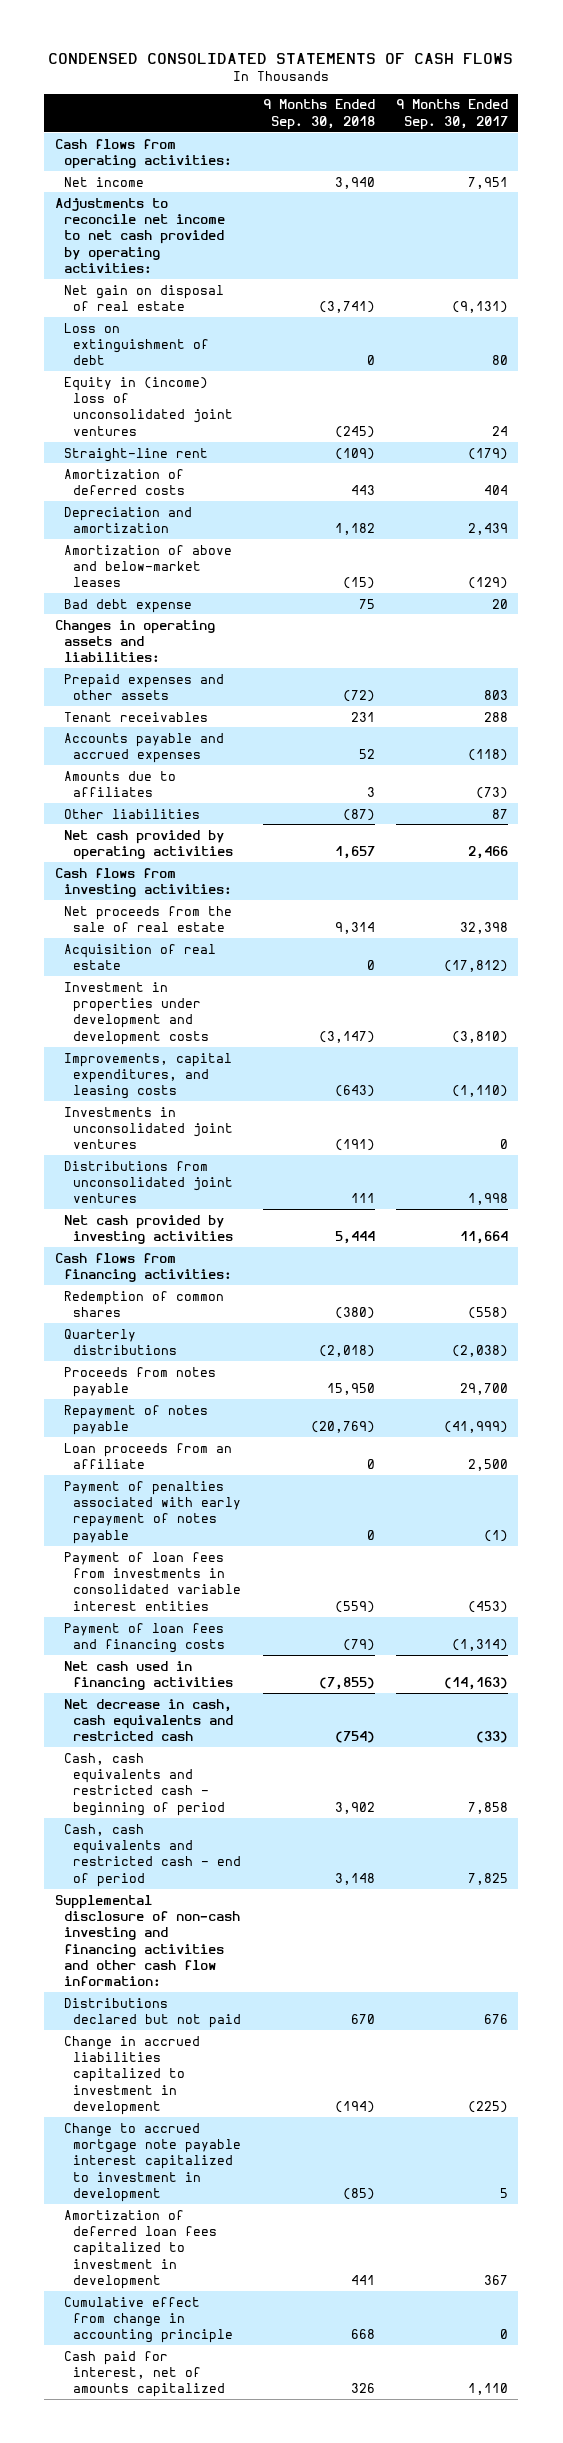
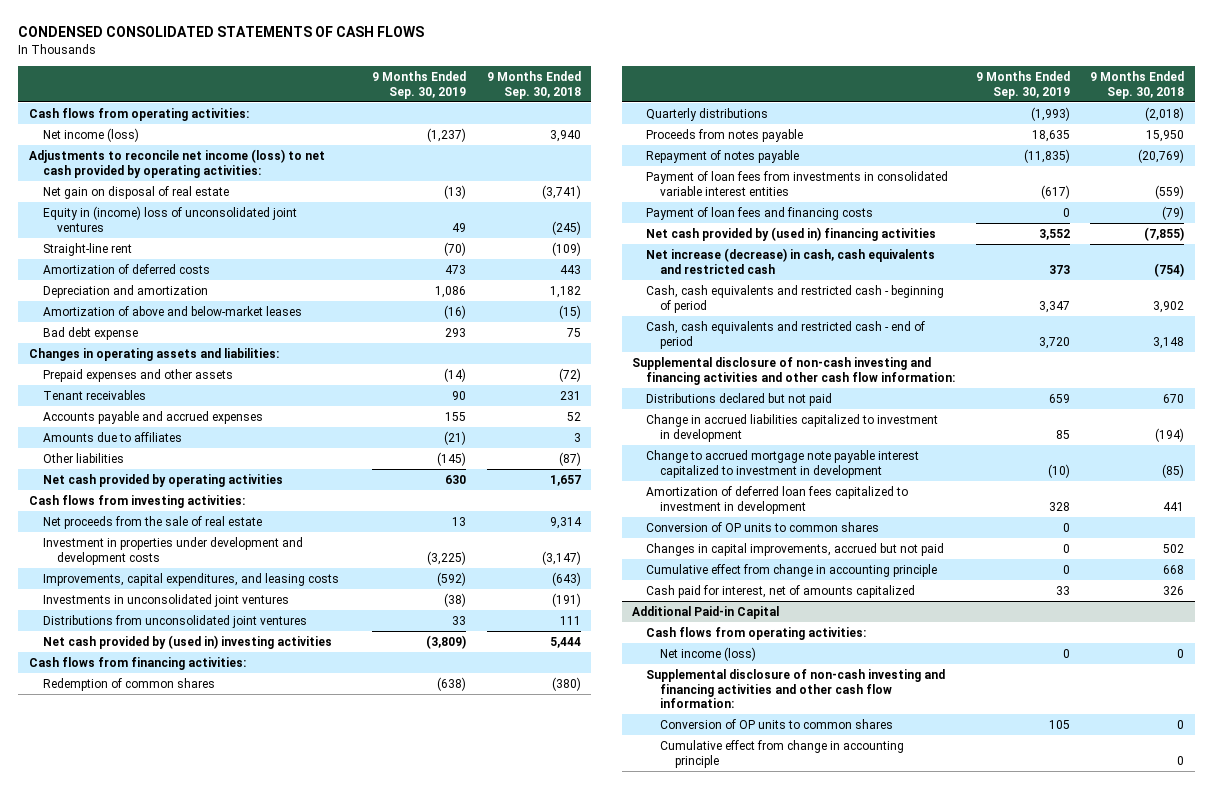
[395,99,508,130] 9 Months Ended Sep. 30, 2017 -> none
none -> [372,70,467,99] 9 Months Ended Sep. 30, 2019
[64,176,145,187] Net income -> [42,127,139,142] Net income (loss)
[54,197,226,274] Adjustments to reconcile net income to net cash provided by operating activities: -> [28,148,325,178] Adjustments to reconcile net income (loss) to net cash provided by operating activities:
[64,322,210,366] Loss on extinguishment of debt -> none
[64,943,217,970] Acquisition of real estate -> none
[64,1214,234,1244] Net cash provided by investing activities -> [42,634,332,649] Net cash provided by (used in) investing activities
[64,1442,233,1469] Loan proceeds from an affiliate -> none
[64,1480,242,1544] Payment of penalties associated with early repayment of notes payable -> none
[64,1660,234,1690] Net cash used in financing activities -> [646,226,937,241] Net cash provided by (used in) financing activities
[64,1698,234,1742] Net decrease in cash, cash equivalents and restricted cash -> [646,247,936,274] Net increase (decrease) in cash, cash equivalents and restricted cash
none -> [646,521,880,532] Conversion of OP units to common shares
none -> [646,542,945,556] Changes in capital improvements, accrued but not paid
none -> [632,605,780,619] Additional Paid-in Capital
none -> [646,626,867,640] Cash flows from operating activities:
none -> [660,646,757,661] Net income (loss)
none -> [646,668,946,709] Supplemental disclosure of non-cash investing and financing activities and other cash flow information:
none -> [660,718,894,729] Conversion of OP units to common shares
none -> [660,739,905,768] Cumulative effect from change in accounting principle

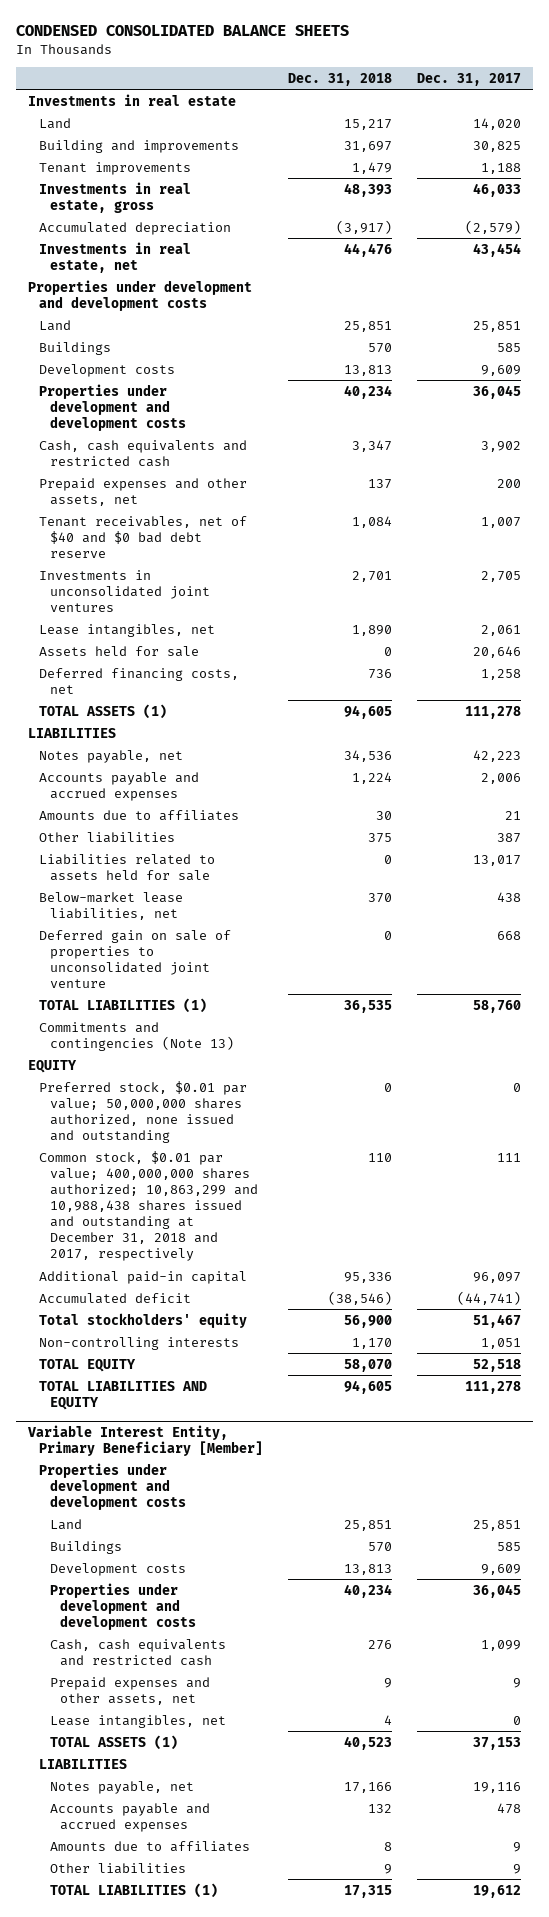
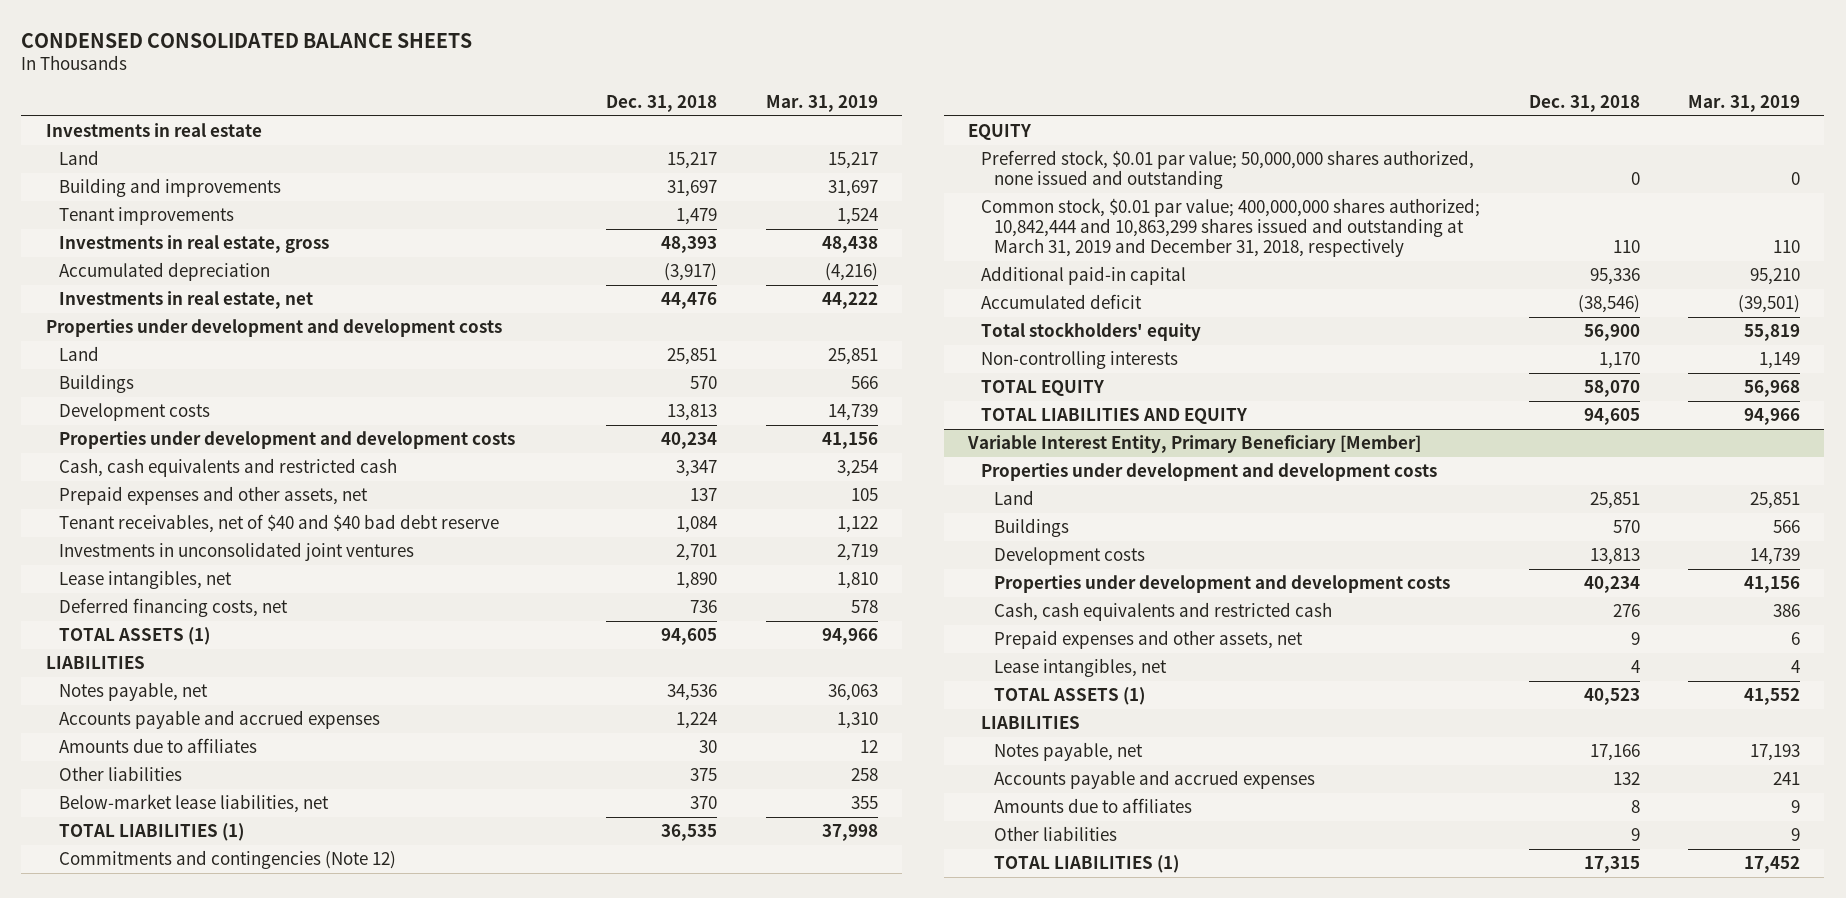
[416,72,521,86] Dec. 31, 2017 -> none
none -> [765,94,878,112] Mar. 31, 2019
[38,515,247,558] Tenant receivables, net of $40 and $0 bad debt reserve -> [58,514,499,534] Tenant receivables, net of $40 and $40 bad debt reserve
[38,645,199,657] Assets held for sale -> none
[38,853,215,881] Liabilities related to assets held for sale -> none
[38,929,231,988] Deferred gain on sale of properties to unconsolidated joint venture -> none
[38,1021,234,1051] Commitments and contingencies (Note 13) -> [58,850,396,870] Commitments and contingencies (Note 12)
[38,1150,258,1262] Common stock, $0.01 par value; 400,000,000 shares authorized; 10,863,299 and 10,988,438 shares issued and outstanding at December 31, 2018 and 2017, respectively -> [980,198,1480,257] Common stock, $0.01 par value; 400,000,000 shares authorized; 10,842,444 and 10,863,299 shares issued and outstanding at March 31, 2019 and December 31, 2018, respectively

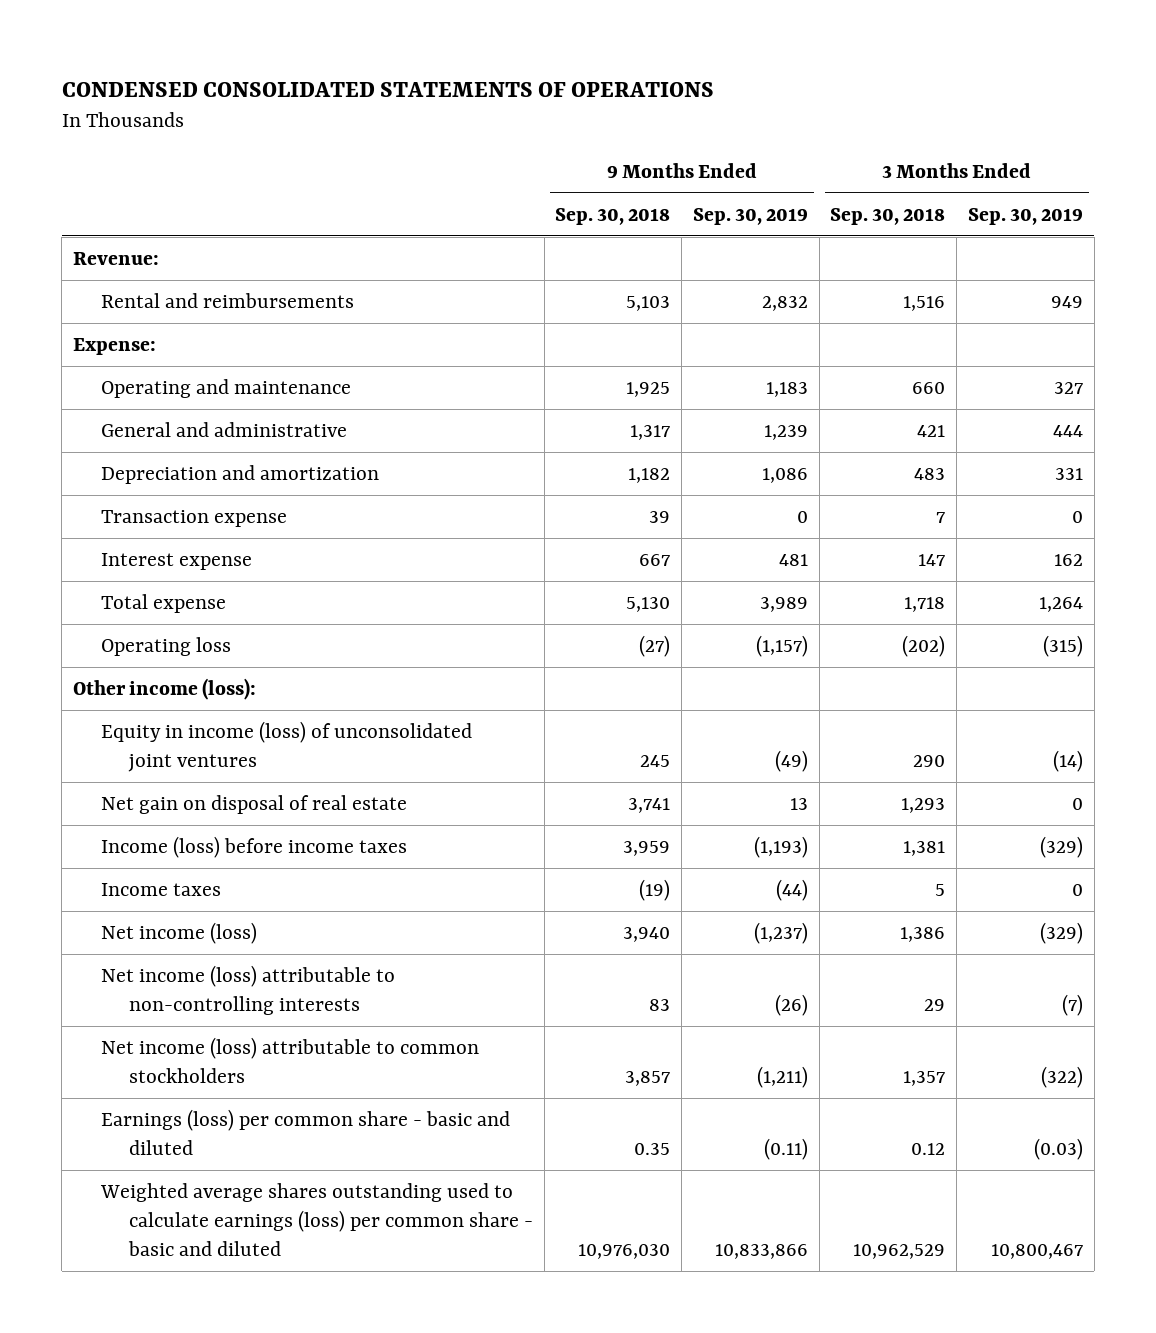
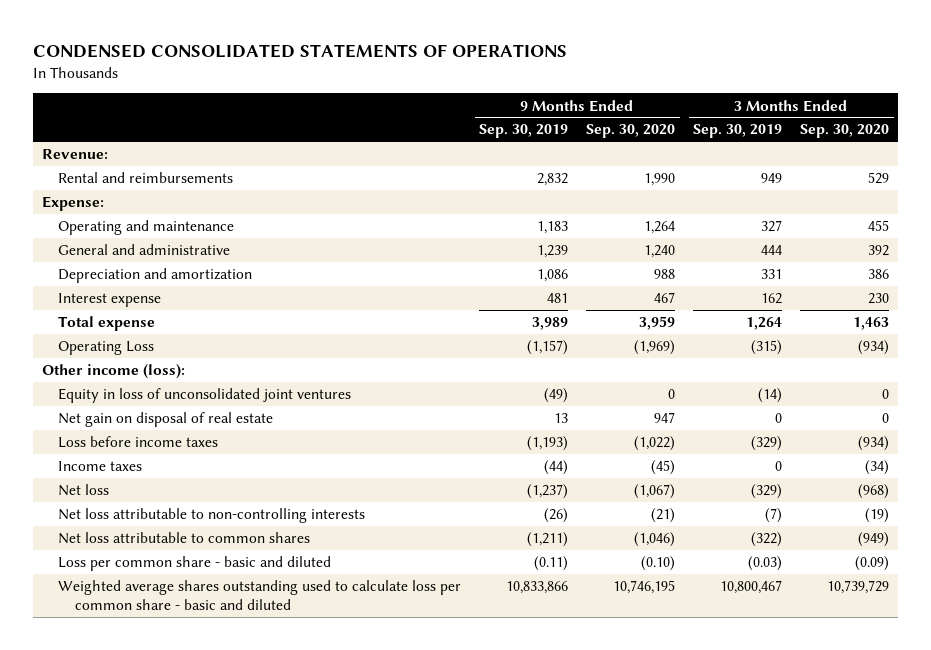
[555,207,671,225] Sep. 30, 2018 -> none
[830,207,946,225] Sep. 30, 2018 -> none
none -> [586,124,676,139] Sep. 30, 2020
none -> [800,124,890,139] Sep. 30, 2020
[100,509,287,527] Transaction expense -> none
[100,636,231,656] Operating loss -> [58,341,155,356] Operating Loss
[100,720,472,773] Equity in income (loss) of unconsolidated joint ventures -> [58,388,352,404] Equity in loss of unconsolidated joint ventures
[100,835,407,858] Income (loss) before income taxes -> [58,436,219,449] Loss before income taxes
[100,921,257,944] Net income (loss) -> [58,484,110,497] Net loss
[100,964,395,1016] Net income (loss) attributable to non-controlling interests -> [58,508,366,524] Net loss attributable to non-controlling interests
[100,1036,479,1084] Net income (loss) attributable to common stockholders -> [58,532,311,545] Net loss attributable to common shares
[100,1108,510,1156] Earnings (loss) per common share - basic and diluted -> [58,556,332,572] Loss per common share - basic and diluted
[99,1182,533,1257] Weighted average shares outstanding used to calculate earnings (loss) per common share - basic and diluted -> [58,580,462,611] Weighted average shares outstanding used to calculate loss per common share - basic and diluted

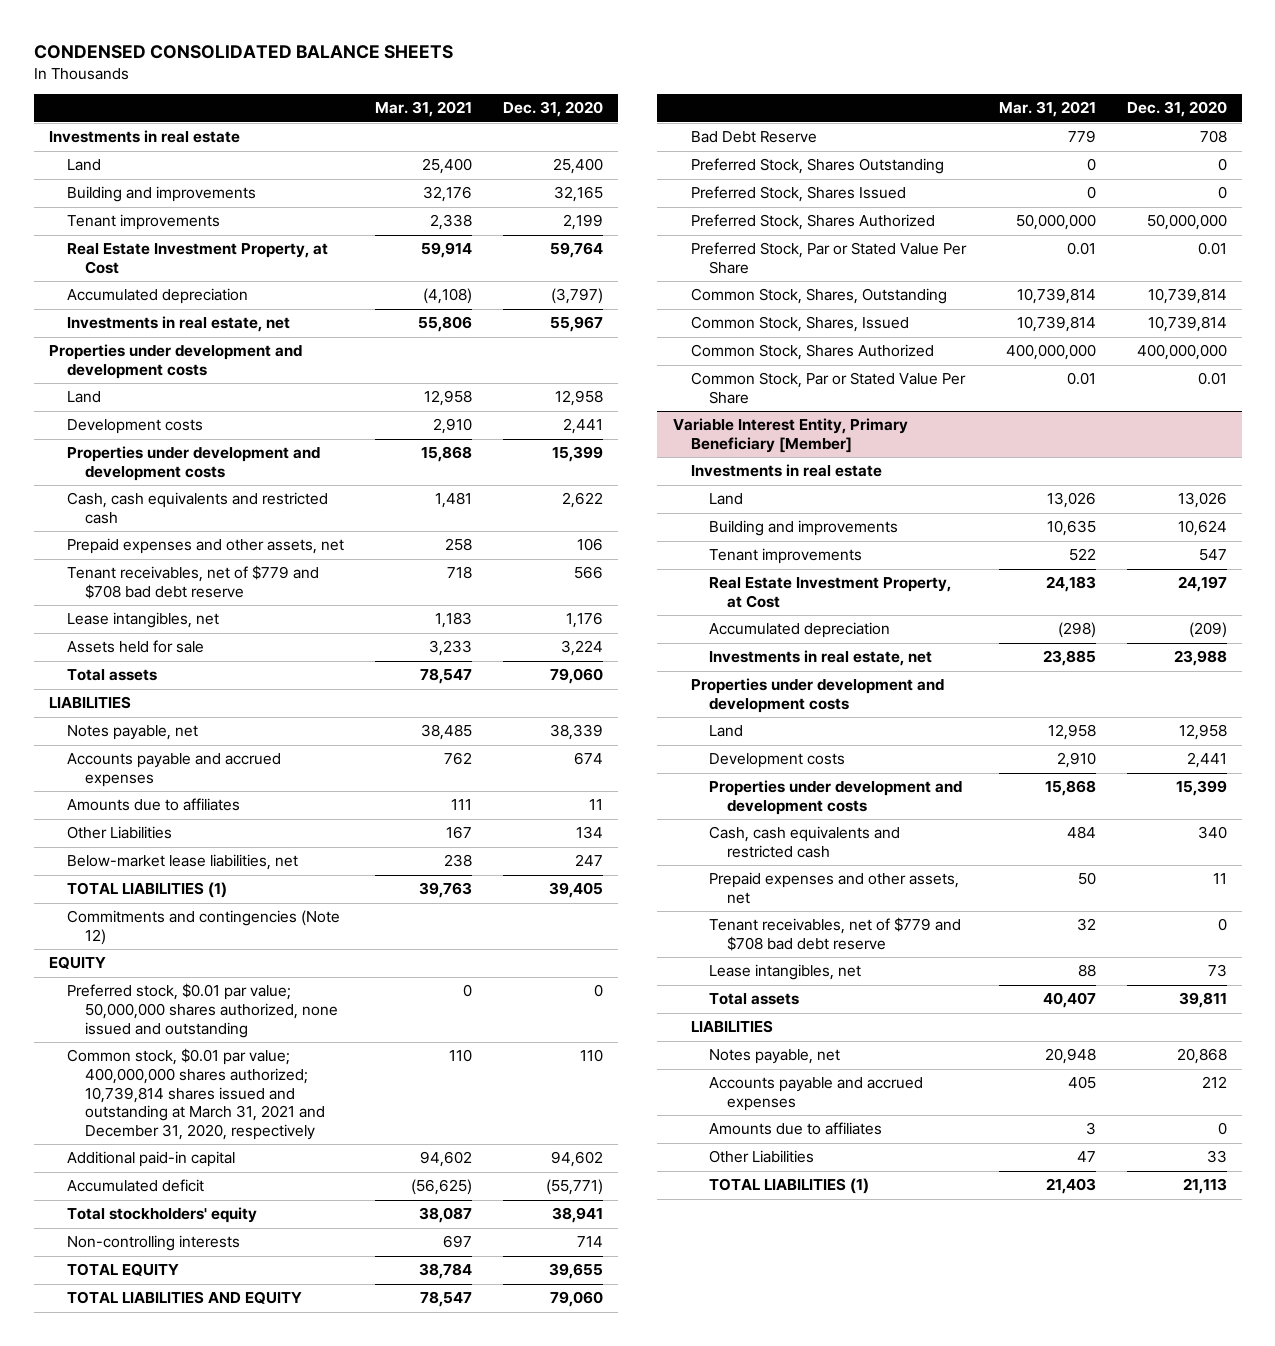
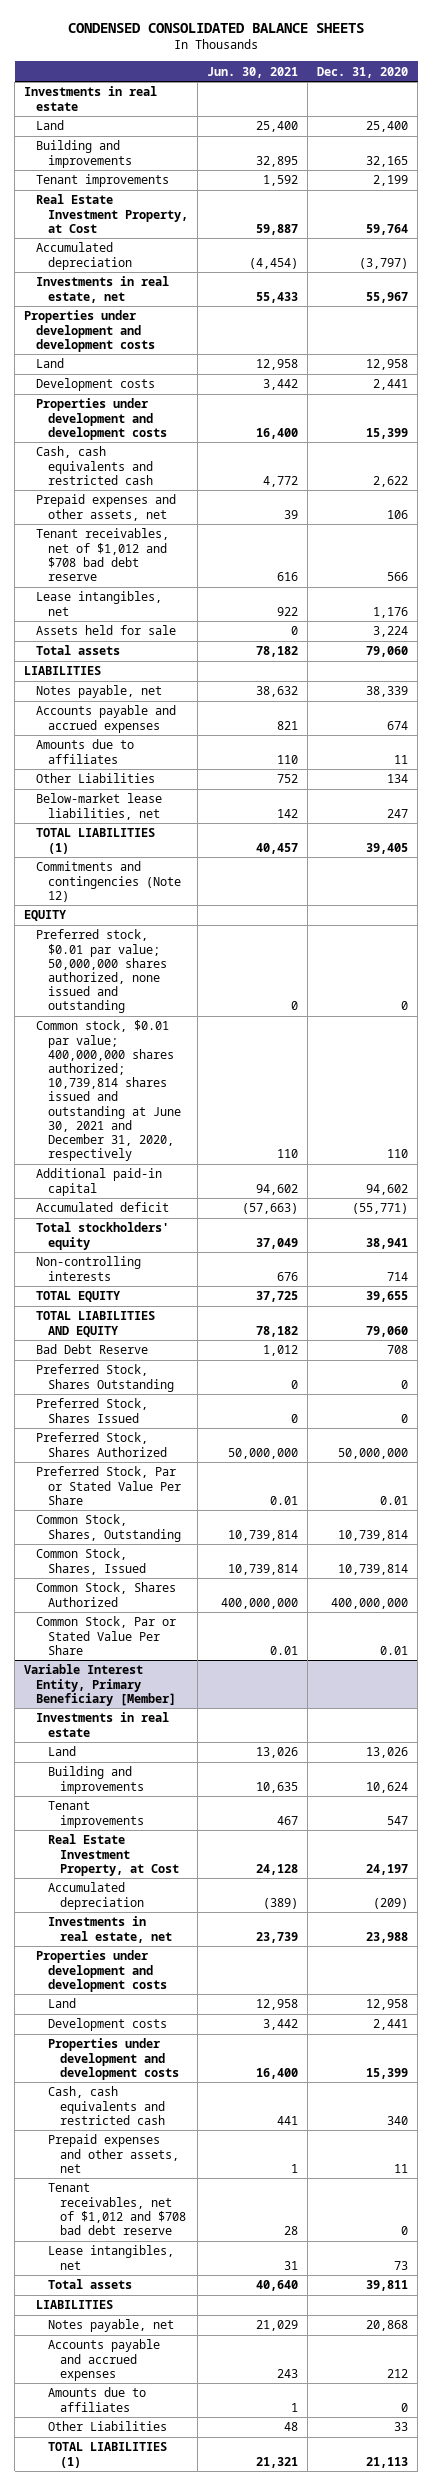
[374,101,472,118] Mar. 31, 2021 -> none
none -> [207,66,299,78] Jun. 30, 2021
[67,565,320,599] Tenant receivables, net of $779 and $708 bad debt reserve -> [36,528,170,581] Tenant receivables, net of $1,012 and $708 bad debt reserve
[67,1048,326,1140] Common stock, $0.01 par value; 400,000,000 shares authorized; 10,739,814 shares issued and outstanding at March 31, 2021 and December 31, 2020, respectively -> [36,1020,182,1162] Common stock, $0.01 par value; 400,000,000 shares authorized; 10,739,814 shares issued and outstanding at June 30, 2021 and December 31, 2020, respectively
[708,917,961,951] Tenant receivables, net of $779 and $708 bad debt reserve -> [48,2183,187,2235] Tenant receivables, net of $1,012 and $708 bad debt reserve

